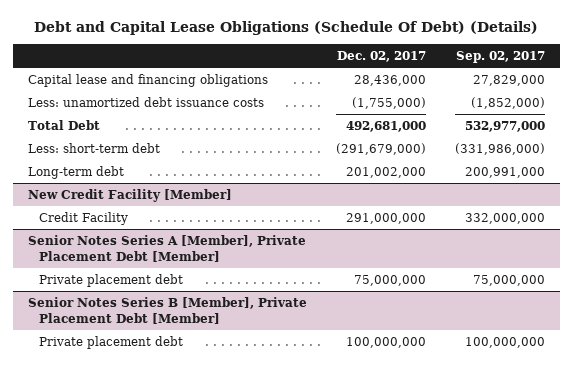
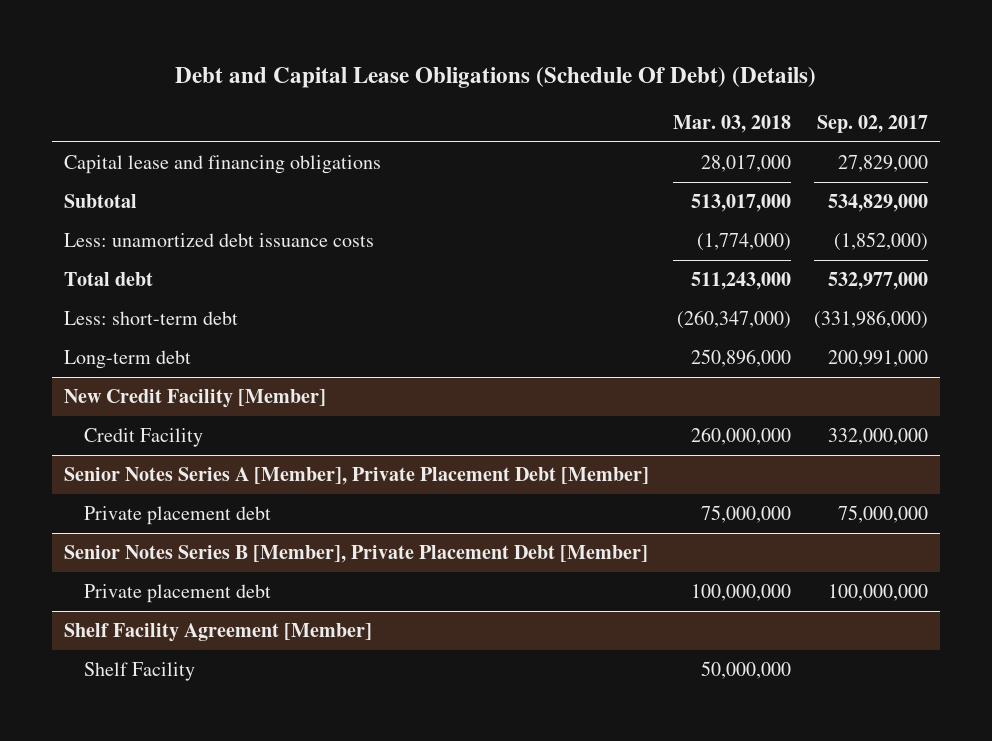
[336,50,426,62] Dec. 02, 2017 -> none
none -> [672,115,791,134] Mar. 03, 2018
none -> [63,193,137,208] Subtotal
[27,120,100,131] Total Debt -> [63,271,153,286] Total debt
none -> [63,622,372,642] Shelf Facility Agreement [Member]
none -> [83,661,195,681] Shelf Facility

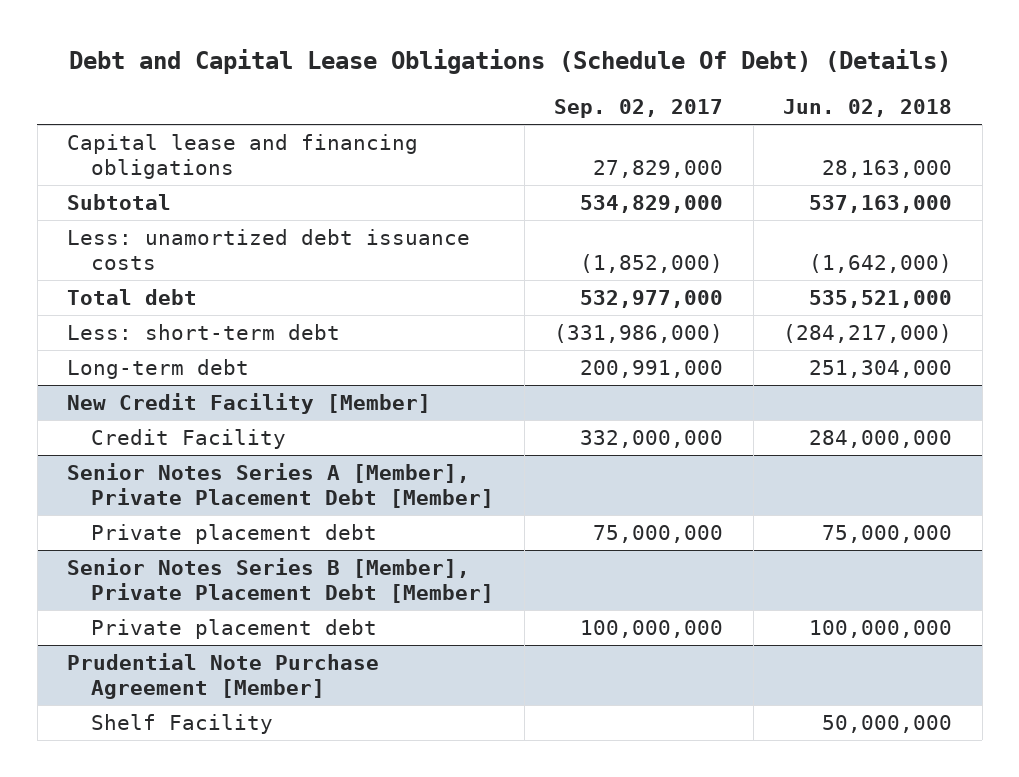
[672,115,791,134] Mar. 03, 2018 -> none
none -> [783,99,953,118] Jun. 02, 2018
[63,622,372,642] Shelf Facility Agreement [Member] -> [67,652,380,700] Prudential Note Purchase Agreement [Member]

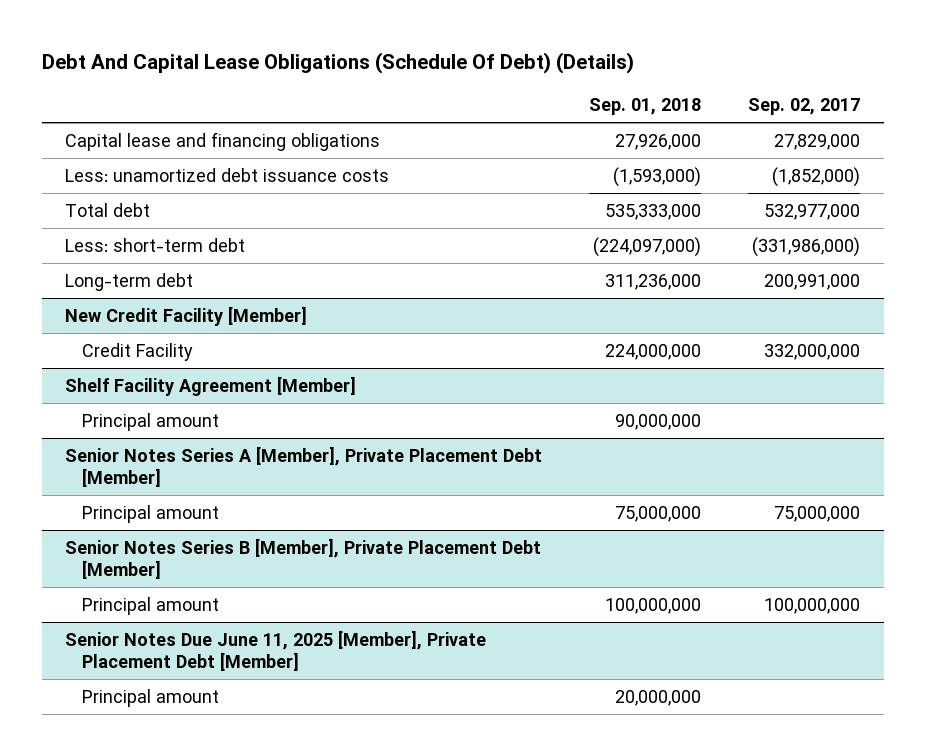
[68,49,951,75] Debt and Capital Lease Obligations (Schedule Of Debt) (Details) -> [41,52,634,75] Debt And Capital Lease Obligations (Schedule Of Debt) (Details)
[783,99,953,118] Jun. 02, 2018 -> none
none -> [589,98,702,116] Sep. 01, 2018
[67,193,172,210] Subtotal -> none
none -> [65,375,357,396] Shelf Facility Agreement [Member]
none -> [82,412,220,431] Principal amount
[91,523,378,544] Private placement debt -> [82,504,220,523] Principal amount
[67,652,380,700] Prudential Note Purchase Agreement [Member] -> none
[91,713,274,734] Shelf Facility -> none
[91,618,378,639] Private placement debt -> [82,596,220,615] Principal amount
none -> [65,629,487,671] Senior Notes Due June 11, 2025 [Member], Private Placement Debt [Member]
none -> [82,688,220,707] Principal amount

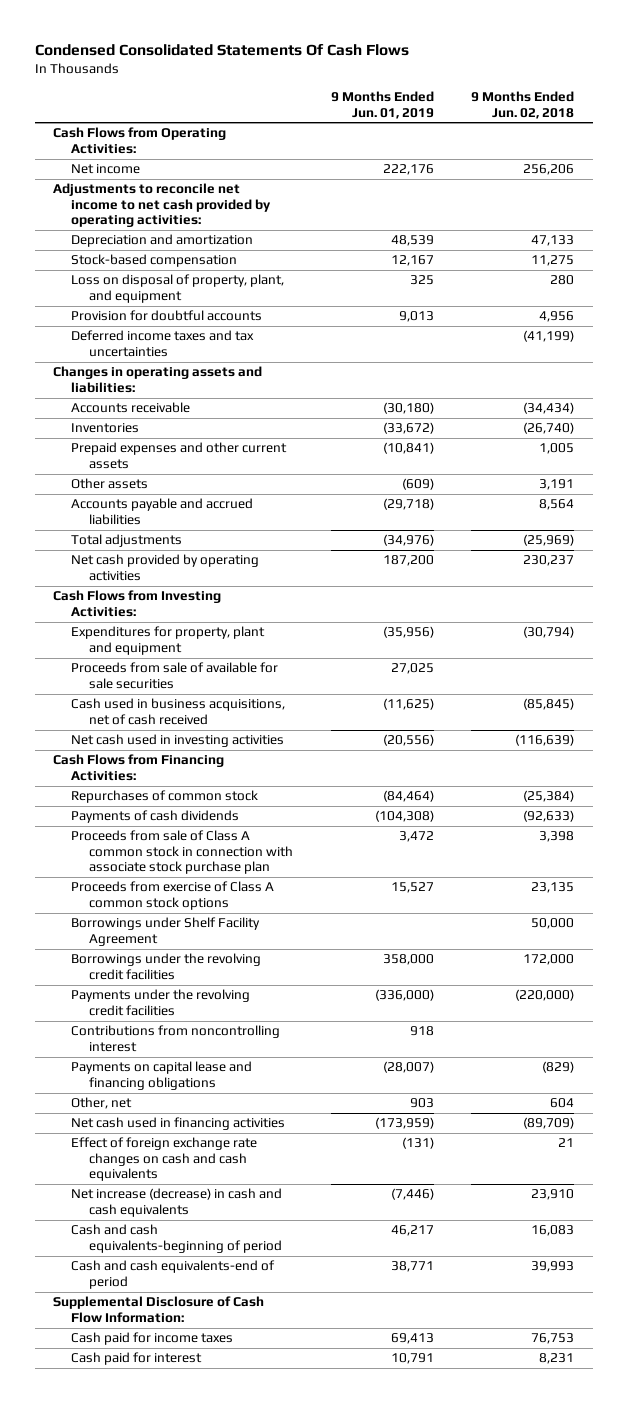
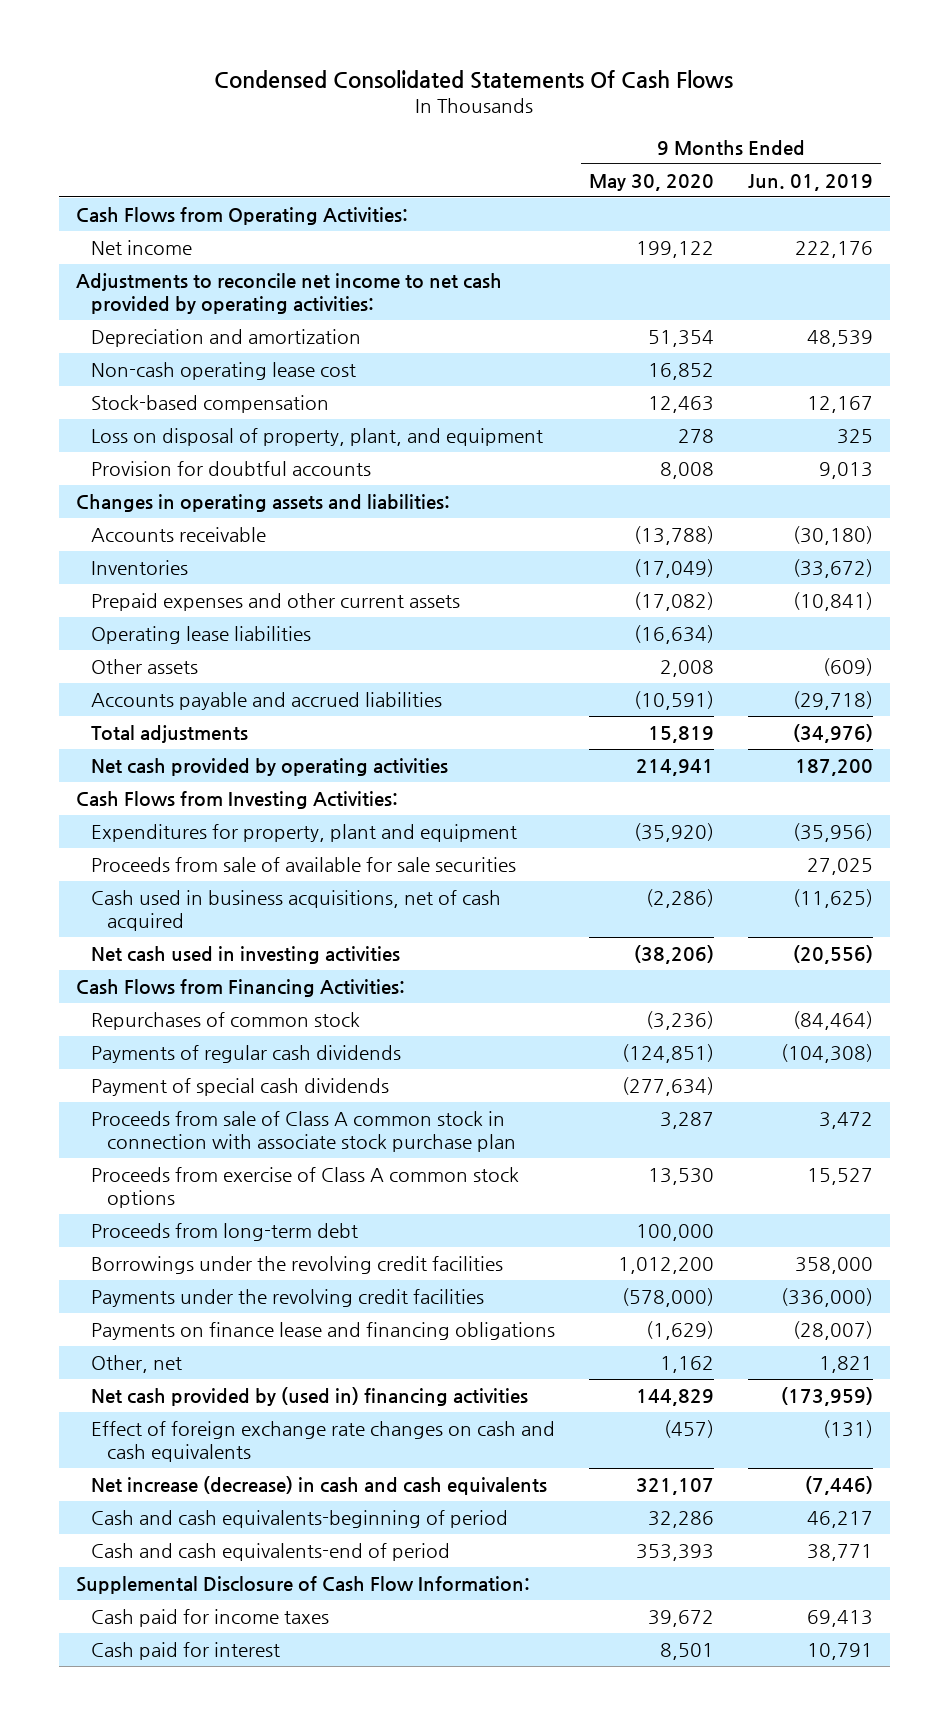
[470,91,574,119] 9 Months Ended Jun. 02, 2018 -> none
none -> [589,173,715,191] May 30, 2020
none -> [91,361,357,380] Non-cash operating lease cost
[71,330,255,357] Deferred income taxes and tax uncertainties -> none
none -> [91,625,312,644] Operating lease liabilities
[71,698,286,725] Cash used in business acquisitions, net of cash received -> [91,889,502,931] Cash used in business acquisitions, net of cash acquired
[71,810,240,824] Payments of cash dividends -> [91,1044,402,1063] Payments of regular cash dividends
none -> [91,1077,390,1096] Payment of special cash dividends
[71,917,261,946] Borrowings under Shelf Facility Agreement -> [91,1222,359,1241] Proceeds from long-term debt
[71,1025,281,1052] Contributions from noncontrolling interest -> none
[71,1061,253,1090] Payments on capital lease and financing obligations -> [91,1321,556,1340] Payments on finance lease and financing obligations
[409,1098,434,1109] 903 -> [818,1355,873,1373] 1,821
[71,1117,286,1131] Net cash used in financing activities -> [91,1386,529,1406] Net cash provided by (used in) financing activities

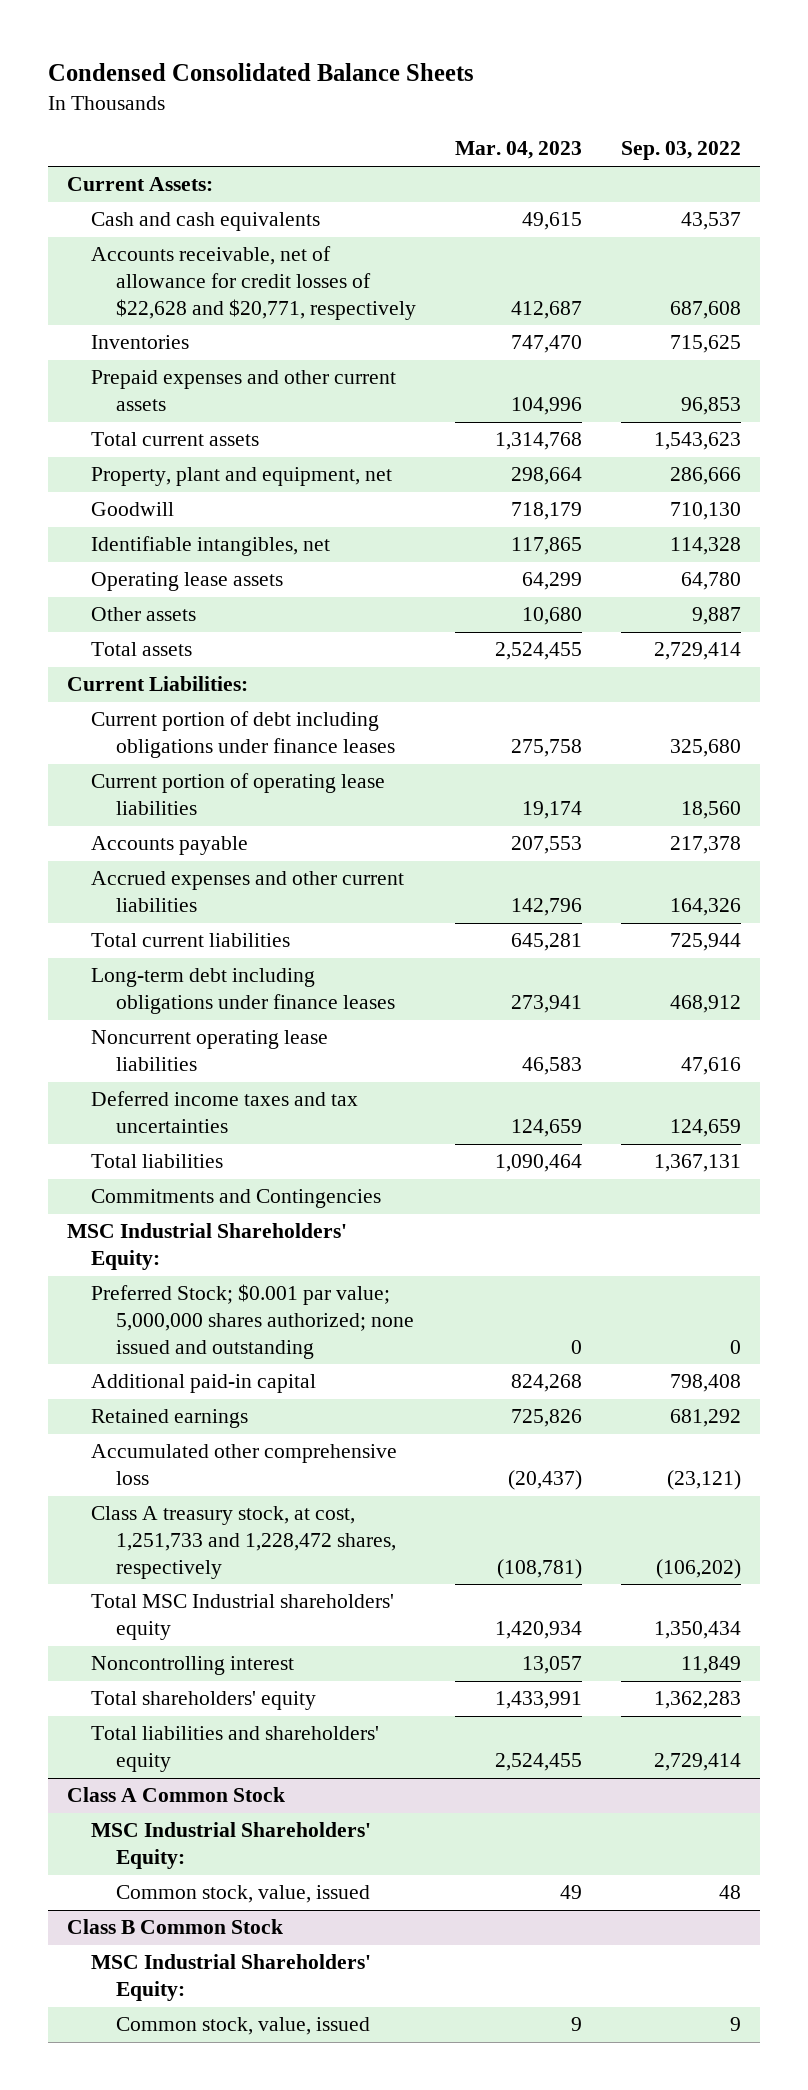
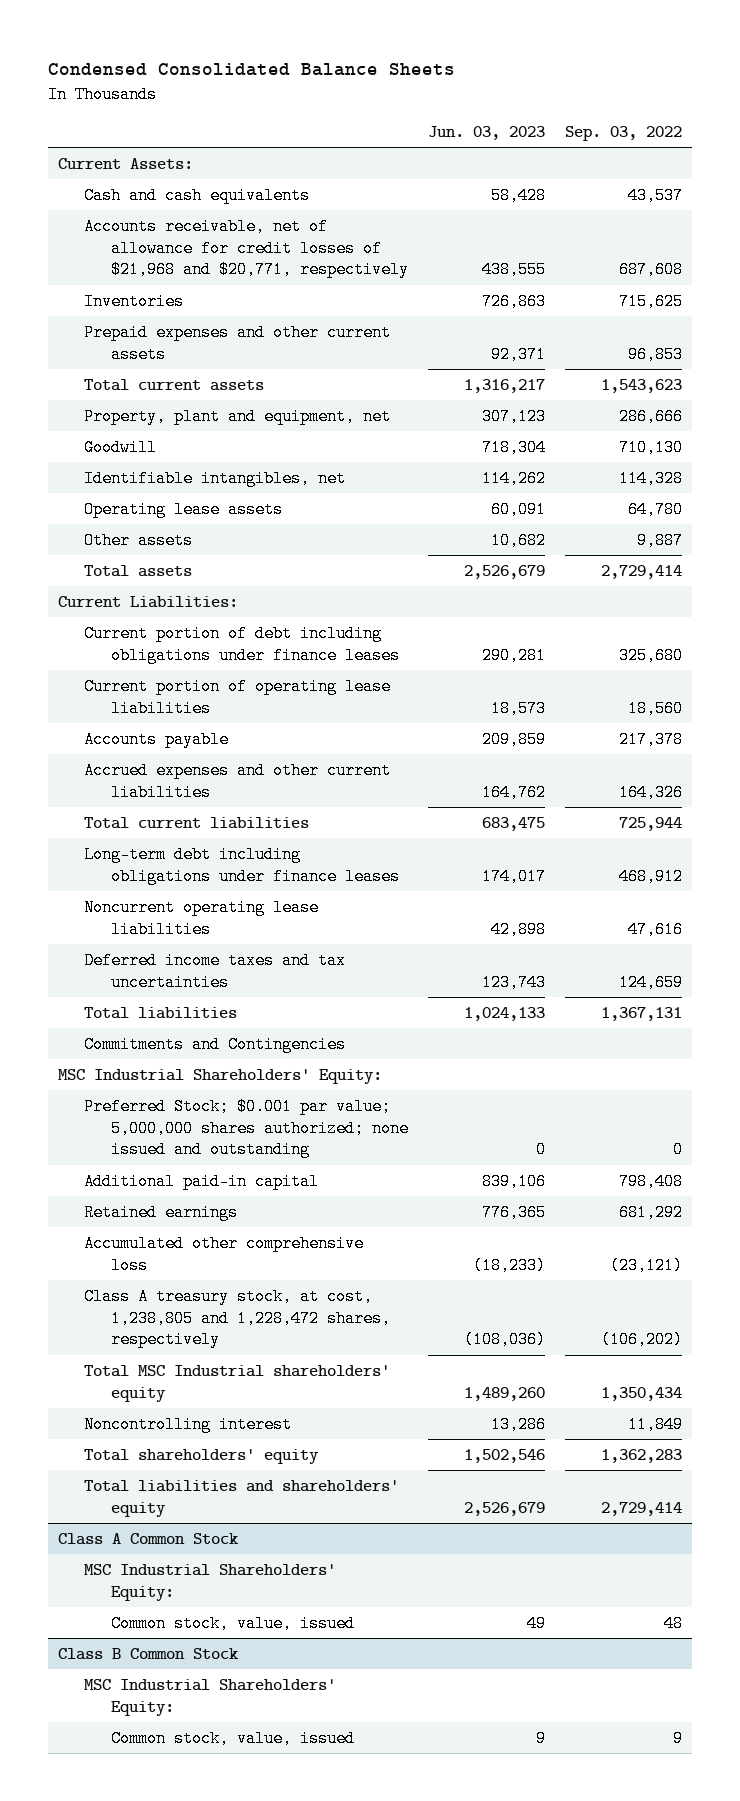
[454,141,582,160] Mar. 04, 2023 -> none
none -> [427,126,545,141] Jun. 03, 2023
[91,246,416,320] Accounts receivable, net of allowance for credit losses of $22,628 and $20,771, respectively -> [84,217,409,279] Accounts receivable, net of allowance for credit losses of $21,968 and $20,771, respectively
[91,1506,396,1579] Class A treasury stock, at cost, 1,251,733 and 1,228,472 shares, respectively -> [84,1287,391,1349] Class A treasury stock, at cost, 1,238,805 and 1,228,472 shares, respectively

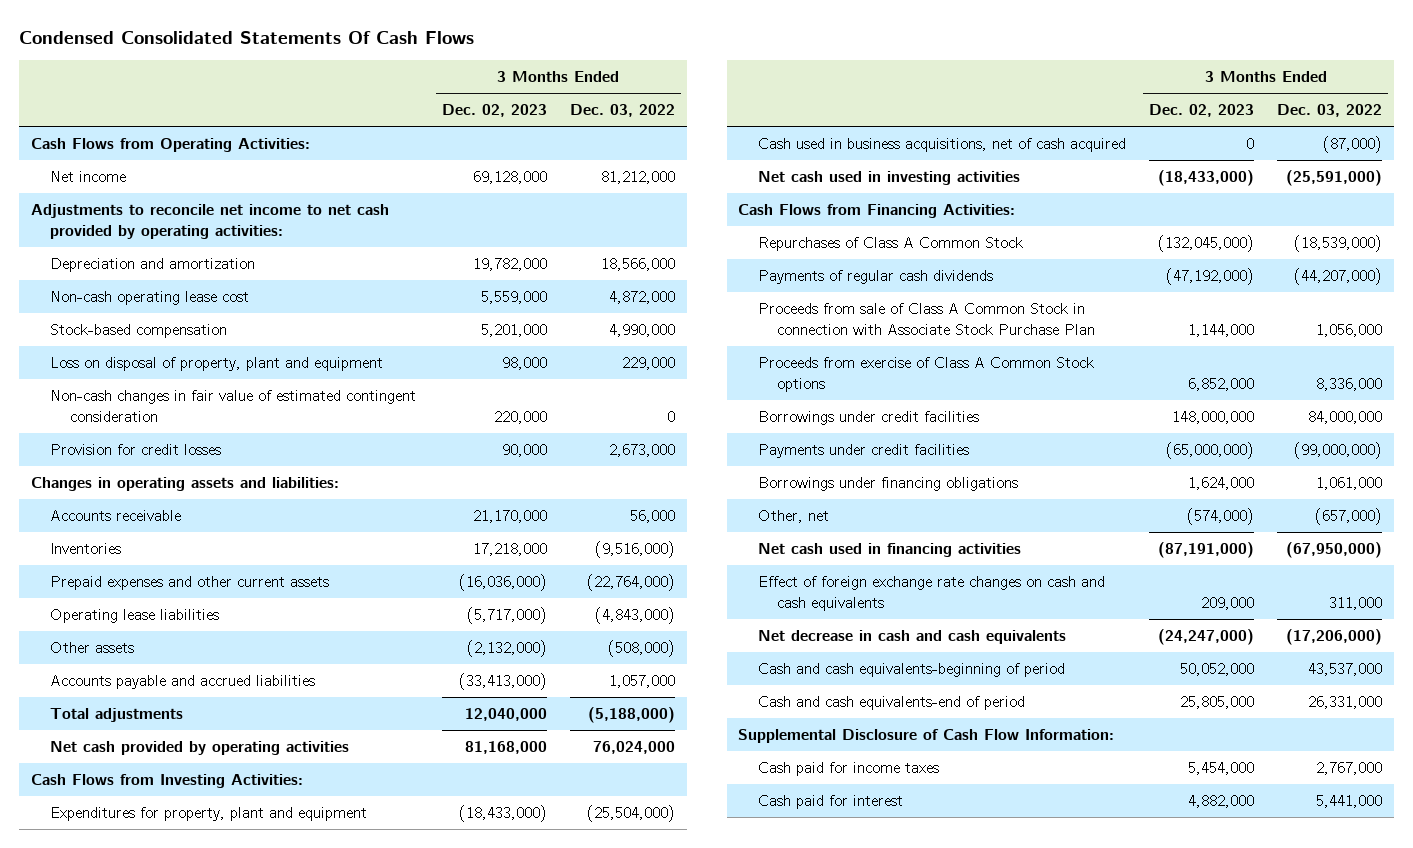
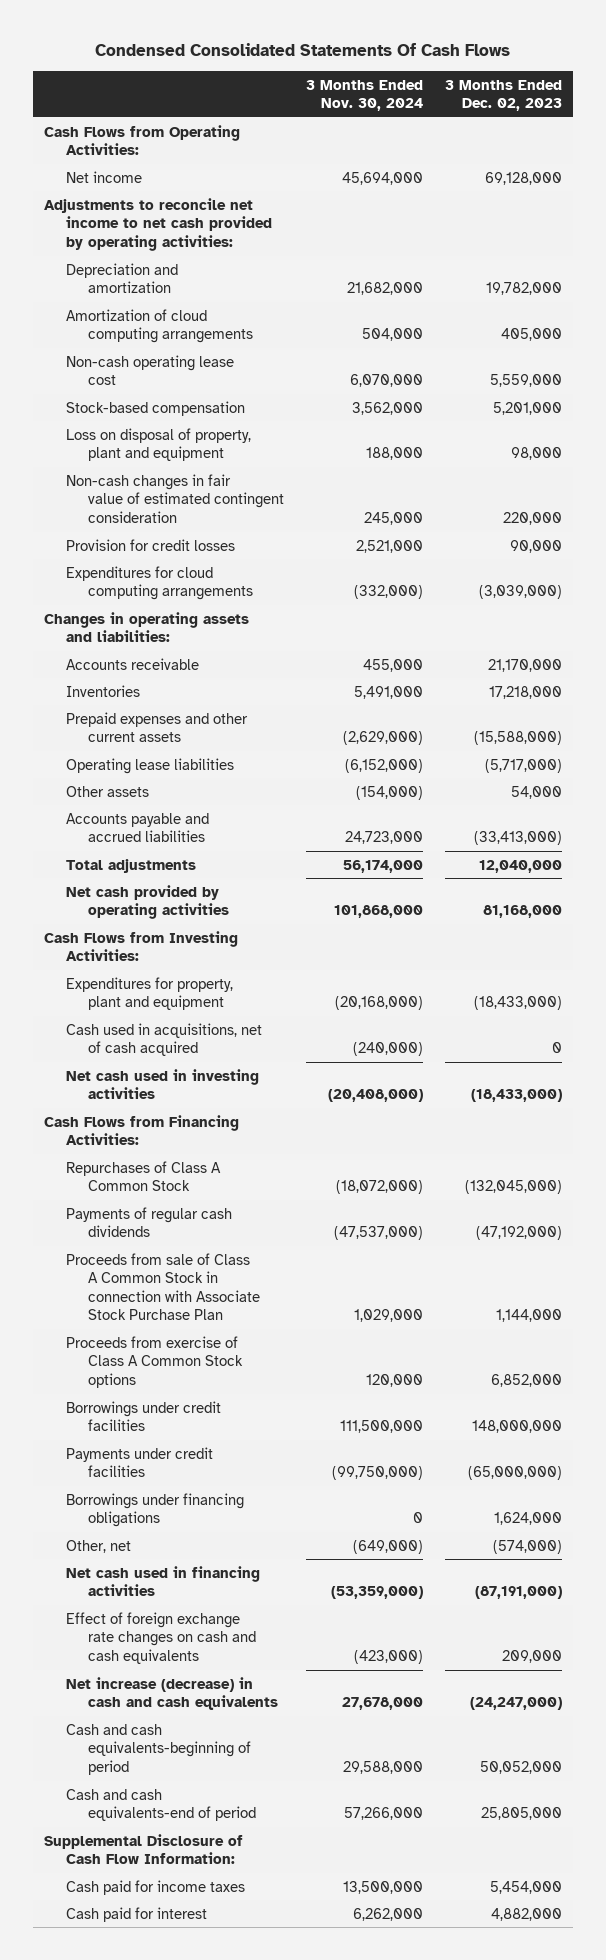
[569,104,675,118] Dec. 03, 2022 -> none
none -> [305,79,423,112] 3 Months Ended Nov. 30, 2024
none -> [65,308,253,344] Amortization of cloud computing arrangements
none -> [65,565,253,601] Expenditures for cloud computing arrangements
[458,574,547,592] (16,036,000) -> [473,731,562,746] (15,588,000)
[466,640,547,658] (2,132,000) -> [510,785,562,799] 54,000
[757,138,1126,153] Cash used in business acquisitions, net of cash acquired -> [65,1022,262,1057] Cash used in acquisitions, net of cash acquired
[757,630,1066,645] Net decrease in cash and cash equivalents -> [65,1676,278,1711] Net increase (decrease) in cash and cash equivalents

